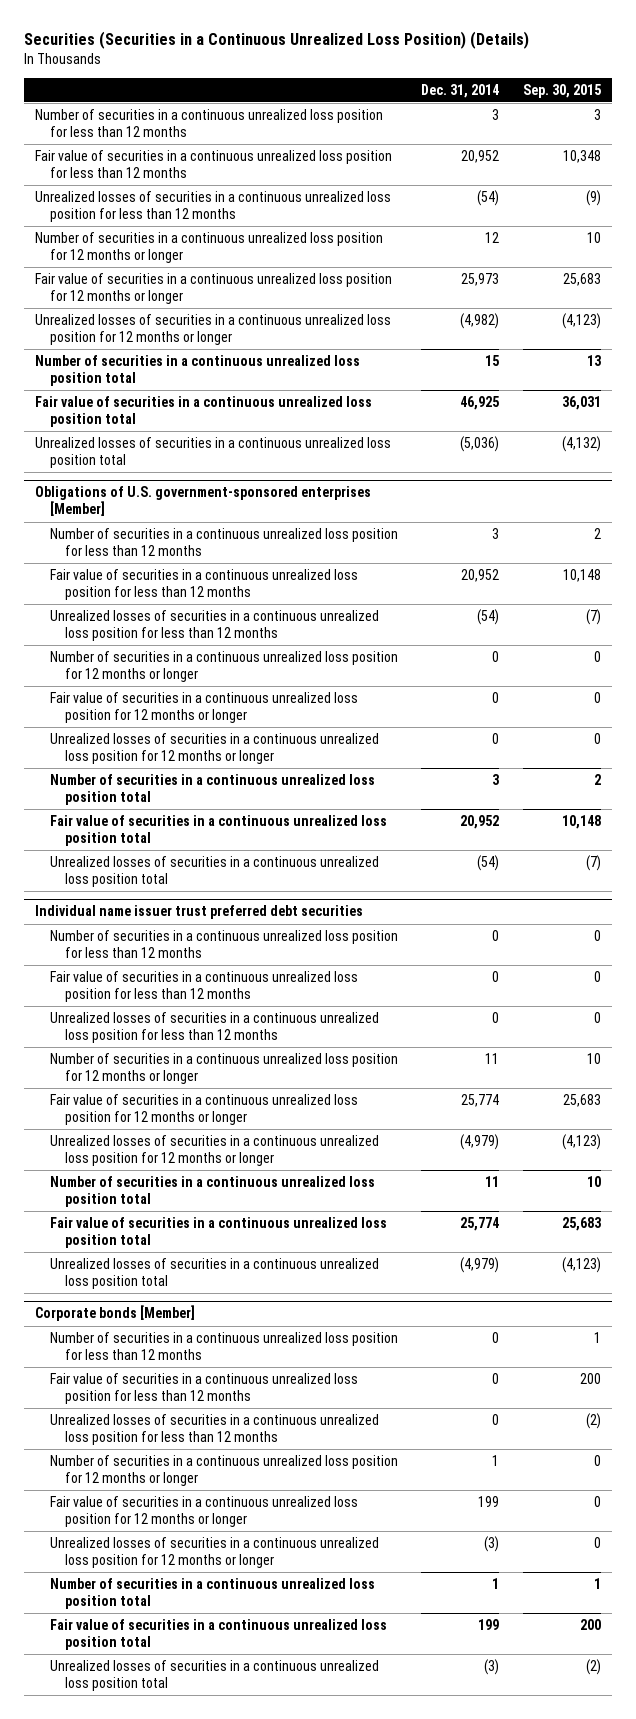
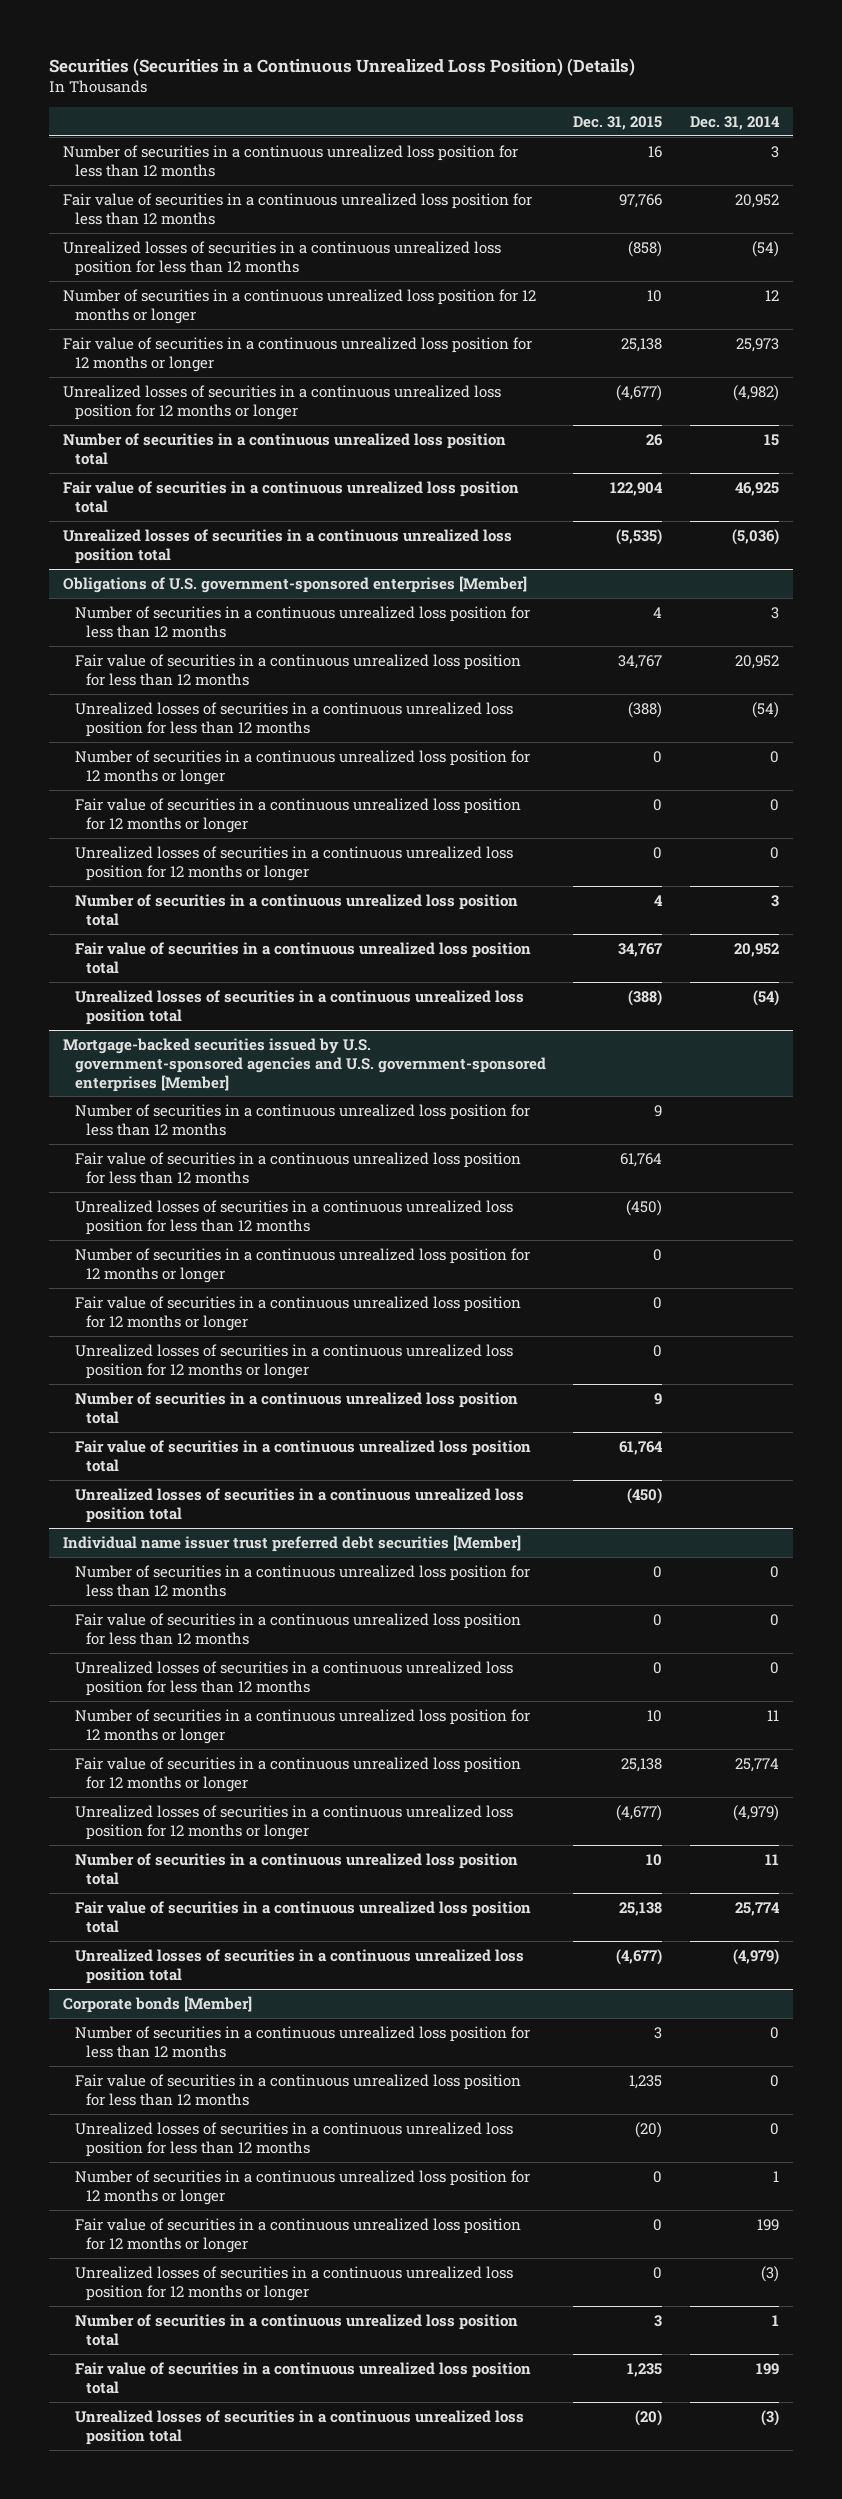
[522,83,601,98] Sep. 30, 2015 -> none
none -> [573,115,663,130] Dec. 31, 2015
none -> [62,1037,546,1092] Mortgage-backed securities issued by U.S. government-sponsored agencies and U.S. government-sponsored enterprises [Member]
none -> [74,1103,530,1136] Number of securities in a continuous unrealized loss position for less than 12 months
none -> [74,1151,521,1184] Fair value of securities in a continuous unrealized loss position for less than 12 months
none -> [74,1199,513,1235] Unrealized losses of securities in a continuous unrealized loss position for less than 12 months
none -> [74,1247,530,1283] Number of securities in a continuous unrealized loss position for 12 months or longer
none -> [74,1295,521,1331] Fair value of securities in a continuous unrealized loss position for 12 months or longer
none -> [74,1343,513,1379] Unrealized losses of securities in a continuous unrealized loss position for 12 months or longer
none -> [74,1391,518,1424] Number of securities in a continuous unrealized loss position total
none -> [74,1439,531,1472] Fair value of securities in a continuous unrealized loss position total
none -> [74,1487,524,1523] Unrealized losses of securities in a continuous unrealized loss position total
[35,905,364,920] Individual name issuer trust preferred debt securities -> [62,1534,521,1552] Individual name issuer trust preferred debt securities [Member]

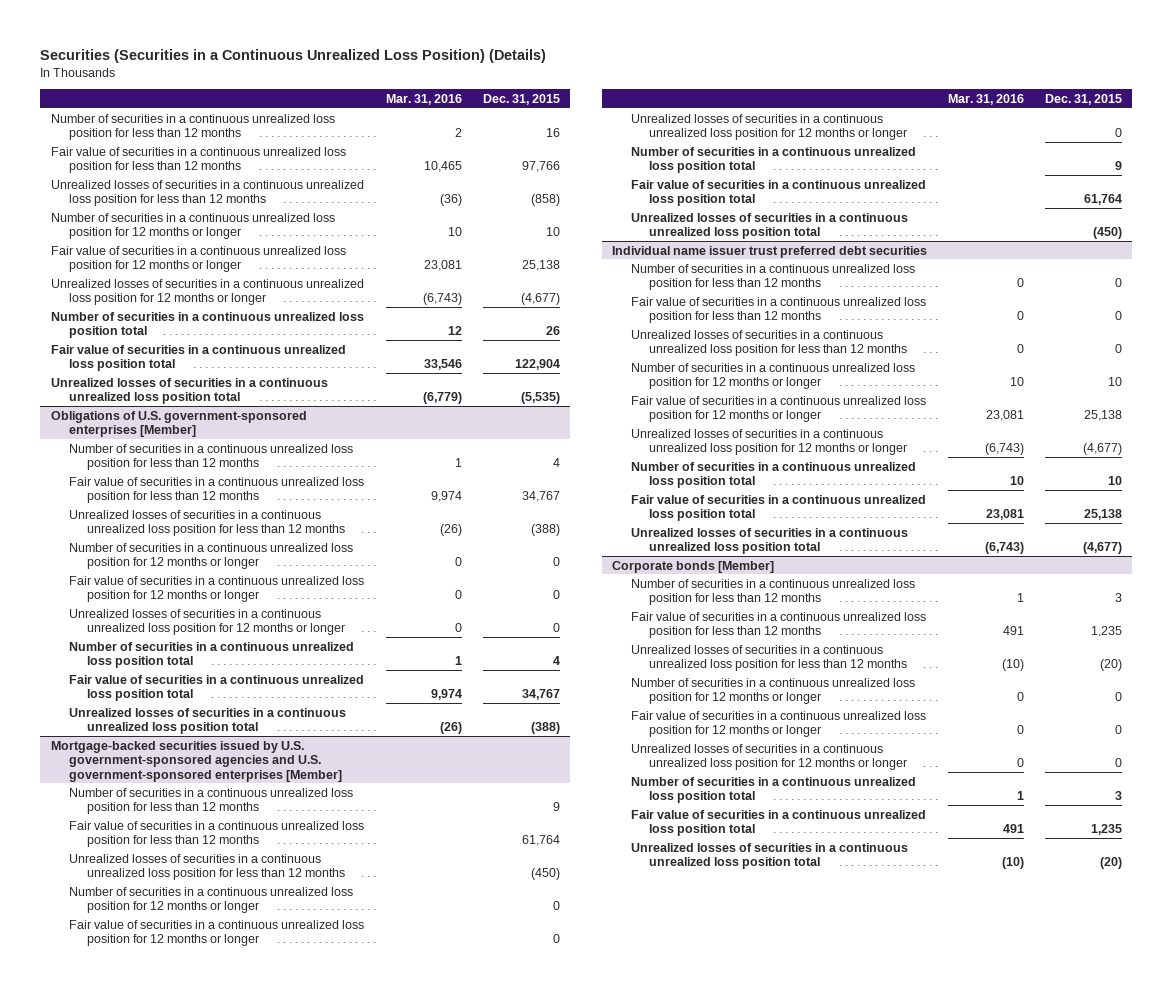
[690,115,781,130] Dec. 31, 2014 -> none
none -> [386,94,463,106] Mar. 31, 2016
[62,1534,521,1552] Individual name issuer trust preferred debt securities [Member] -> [612,245,928,258] Individual name issuer trust preferred debt securities

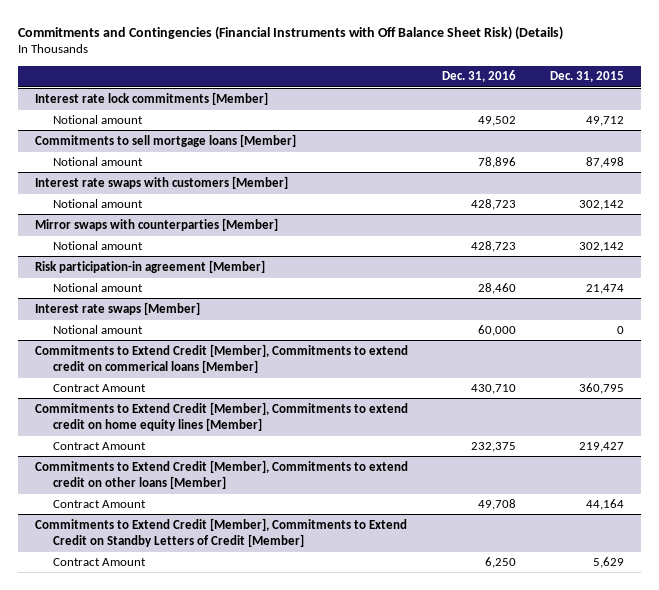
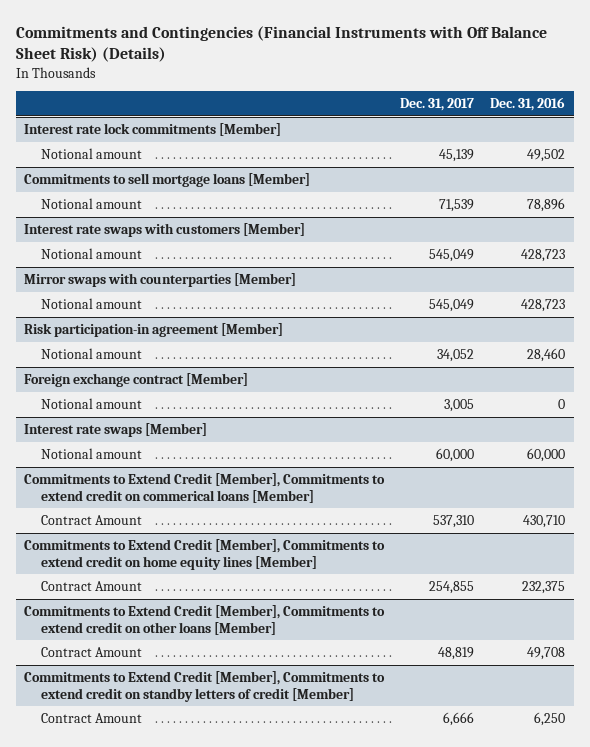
[550,71,625,83] Dec. 31, 2015 -> none
none -> [400,98,475,112] Dec. 31, 2017
none -> [24,372,249,387] Foreign exchange contract [Member]
none -> [40,397,142,409] Notional amount
[34,517,407,547] Commitments to Extend Credit [Member], Commitments to Extend Credit on Standby Letters of Credit [Member] -> [24,670,386,702] Commitments to Extend Credit [Member], Commitments to extend credit on standby letters of credit [Member]

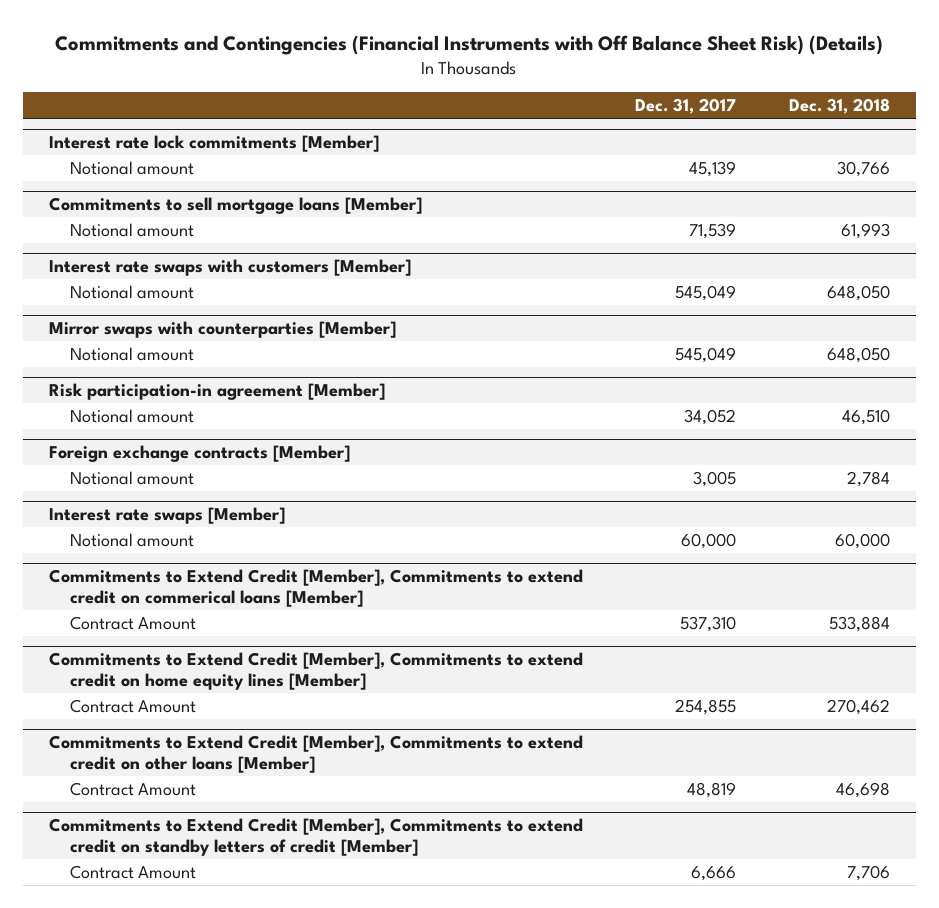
[490,97,566,112] Dec. 31, 2016 -> none
none -> [788,98,890,115] Dec. 31, 2018
[24,372,249,387] Foreign exchange contract [Member] -> [48,445,350,463] Foreign exchange contracts [Member]

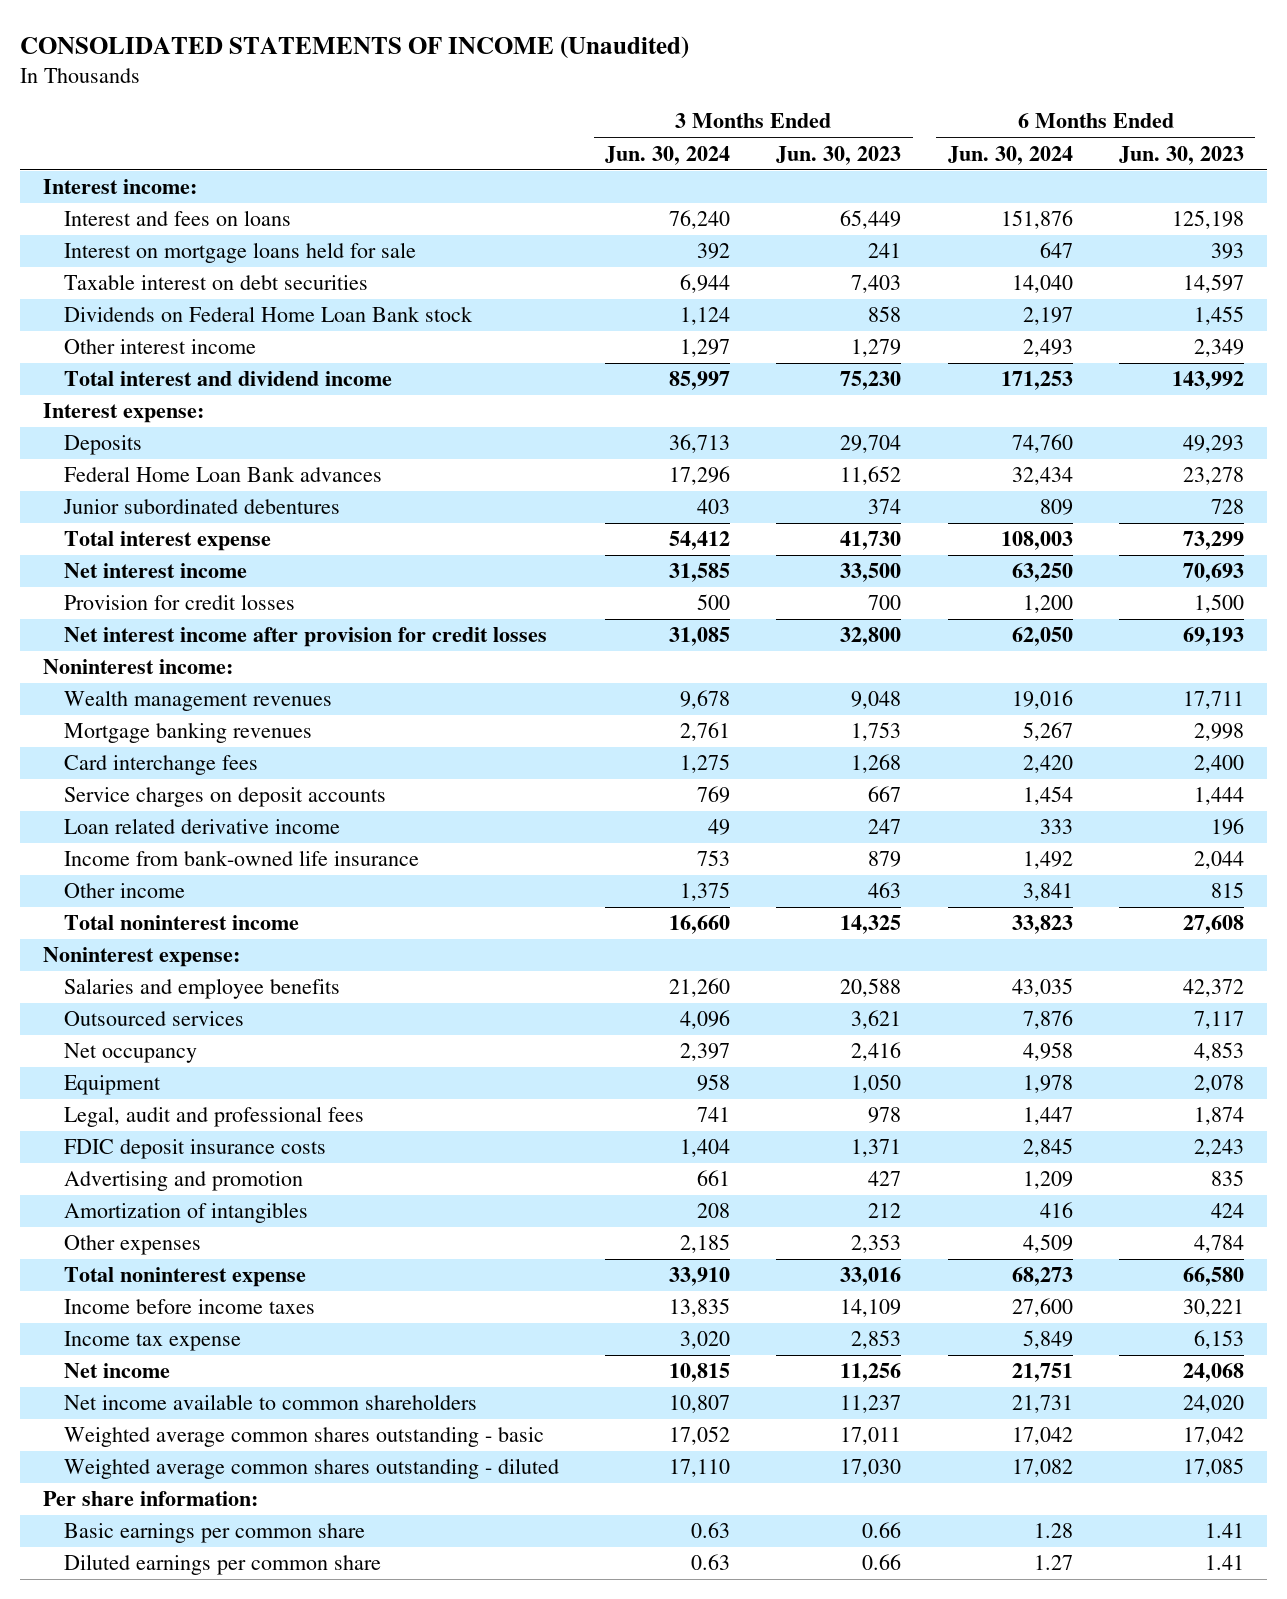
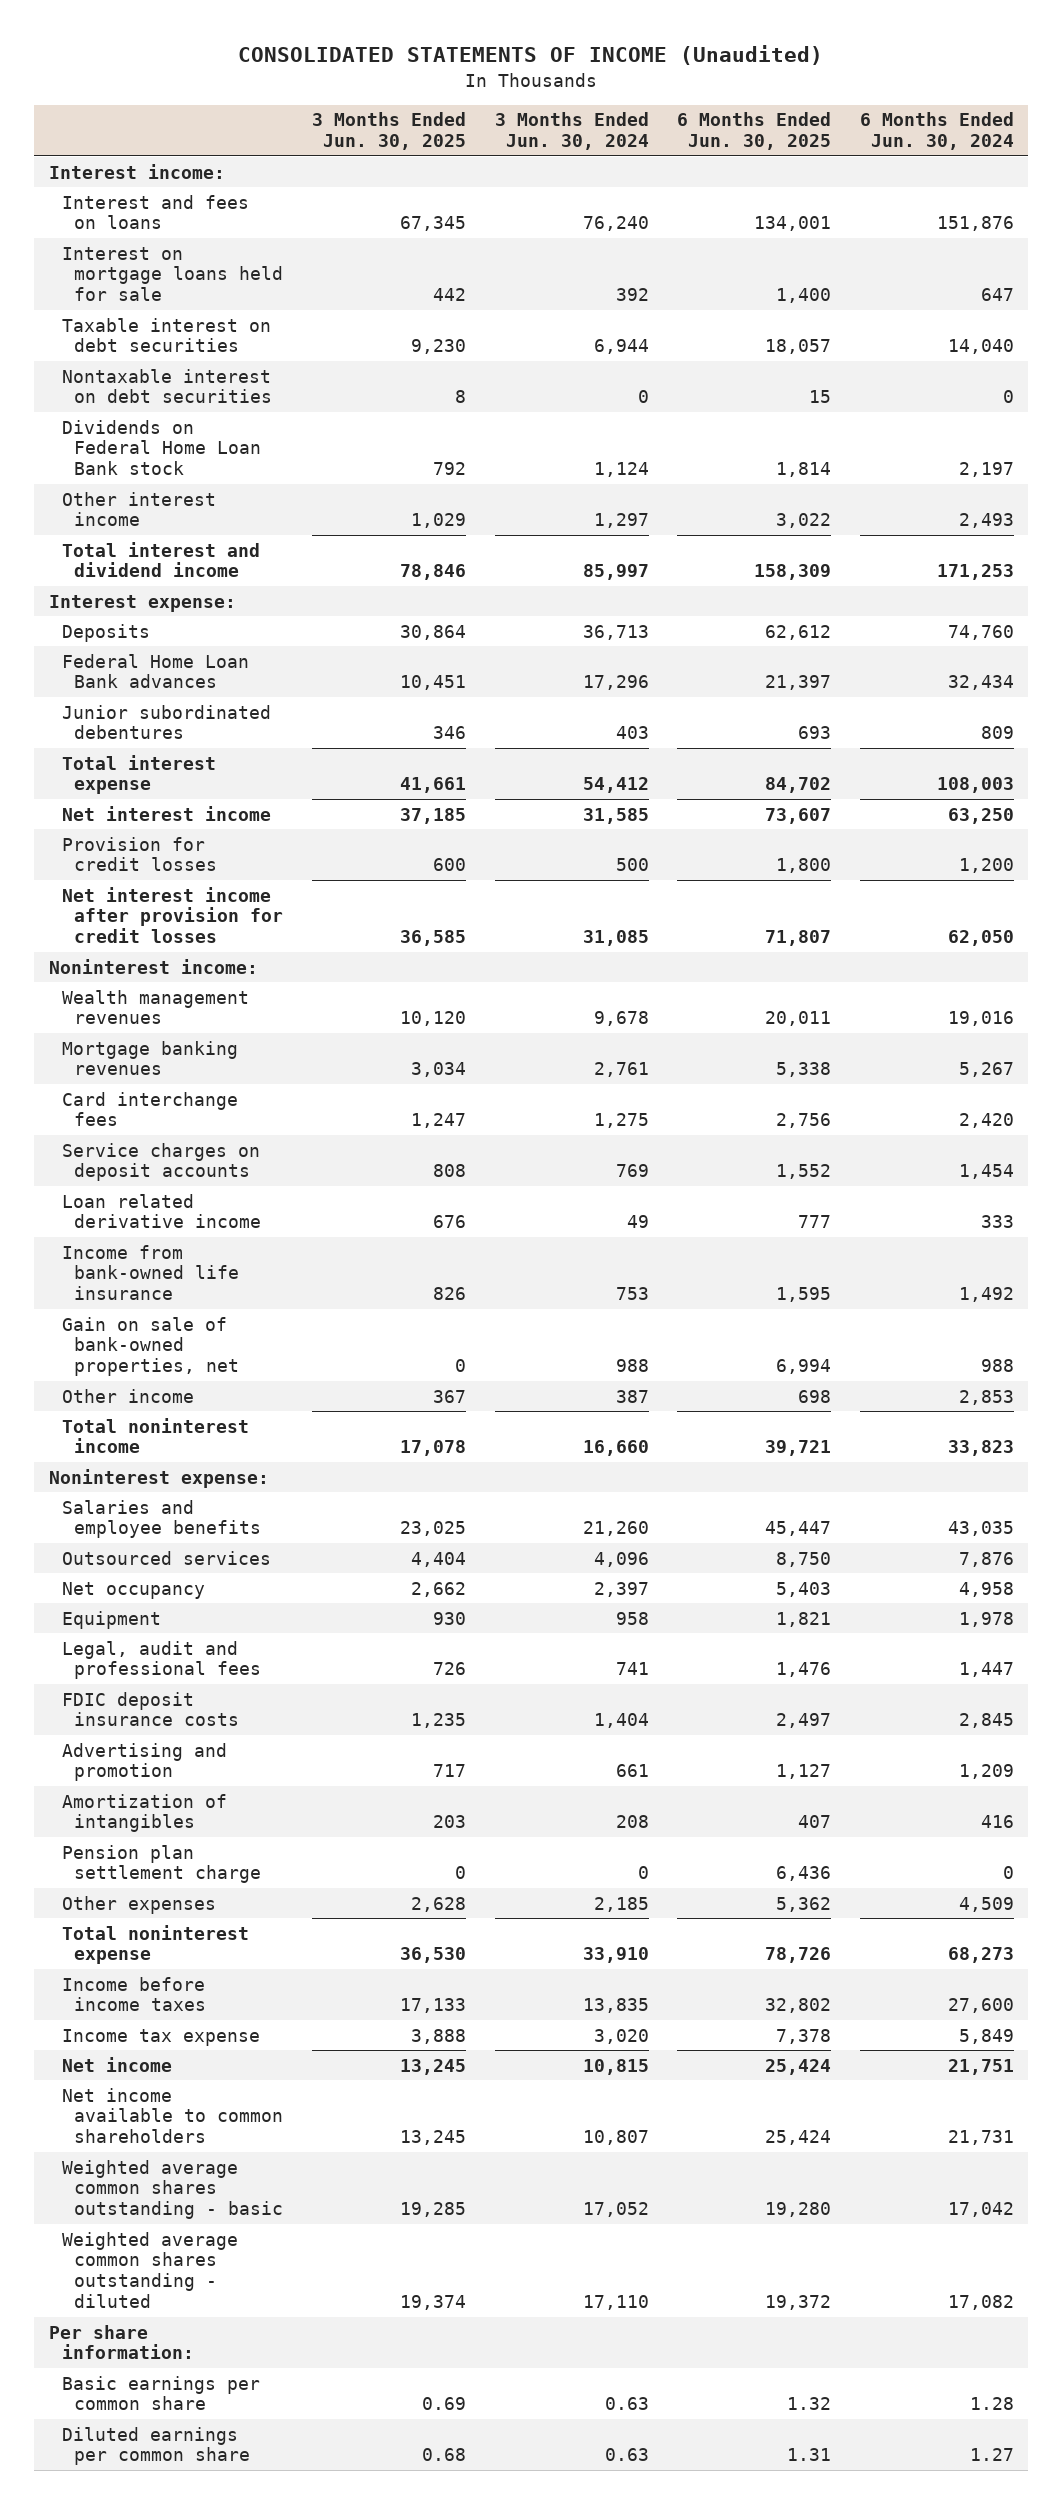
[776,145,902,165] Jun. 30, 2023 -> none
[1118,145,1244,165] Jun. 30, 2023 -> none
none -> [311,112,466,151] 3 Months Ended Jun. 30, 2025
none -> [677,112,832,151] 6 Months Ended Jun. 30, 2025
none -> [61,368,273,404] Nontaxable interest on debt securities
none -> [61,1316,240,1377] Gain on sale of bank-owned properties, net
[680,882,731,902] 1,375 -> [615,1389,649,1403] 387
[1022,883,1073,902] 3,841 -> [958,1389,1014,1405] 2,853
none -> [61,1844,262,1884] Pension plan settlement charge

